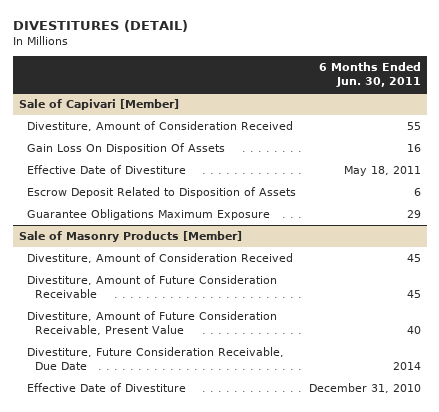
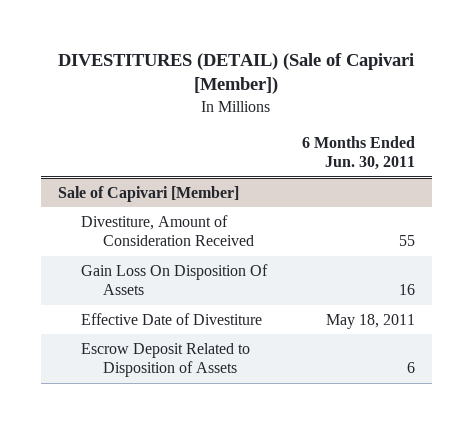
[12,19,188,32] DIVESTITURES (DETAIL) -> [58,52,415,95] DIVESTITURES (DETAIL) (Sale of Capivari [Member])
[27,208,271,220] Guarantee Obligations Maximum Exposure -> none
[18,230,242,242] Sale of Masonry Products [Member] -> none
[27,252,294,263] Divestiture, Amount of Consideration Received -> none
[27,274,278,299] Divestiture, Amount of Future Consideration Receivable -> none
[27,310,278,336] Divestiture, Amount of Future Consideration Receivable, Present Value -> none
[27,346,285,371] Divestiture, Future Consideration Receivable, Due Date -> none
[27,382,187,392] Effective Date of Divestiture -> none

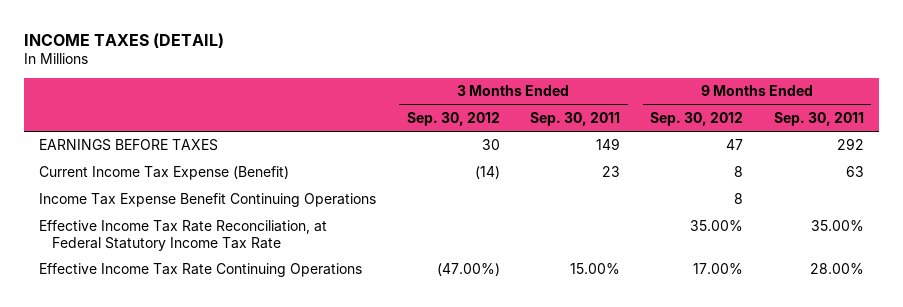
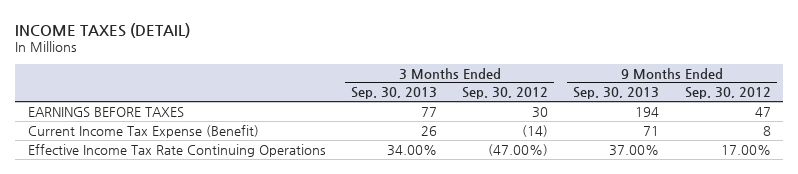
[530,111,621,126] Sep. 30, 2011 -> none
[773,111,864,126] Sep. 30, 2011 -> none
none -> [351,87,438,100] Sep. 30, 2013
none -> [573,87,660,100] Sep. 30, 2013
[39,193,377,208] Income Tax Expense Benefit Continuing Operations -> none
[39,220,328,251] Effective Income Tax Rate Reconciliation, at Federal Statutory Income Tax Rate -> none

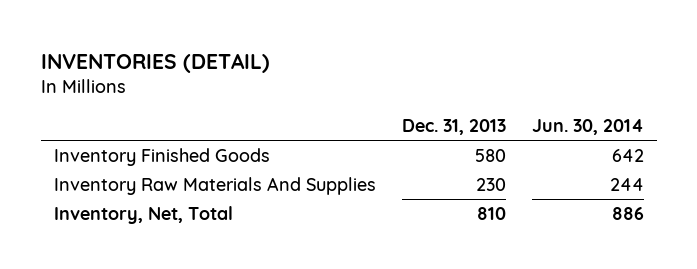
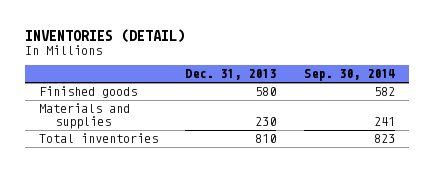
[531,119,644,136] Jun. 30, 2014 -> none
none -> [303,69,395,82] Sep. 30, 2014
[53,147,270,166] Inventory Finished Goods -> [38,86,137,99] Finished goods
[53,176,376,195] Inventory Raw Materials And Supplies -> [38,103,130,130] Materials and supplies
[53,205,233,224] Inventory, Net, Total -> [38,133,158,144] Total inventories

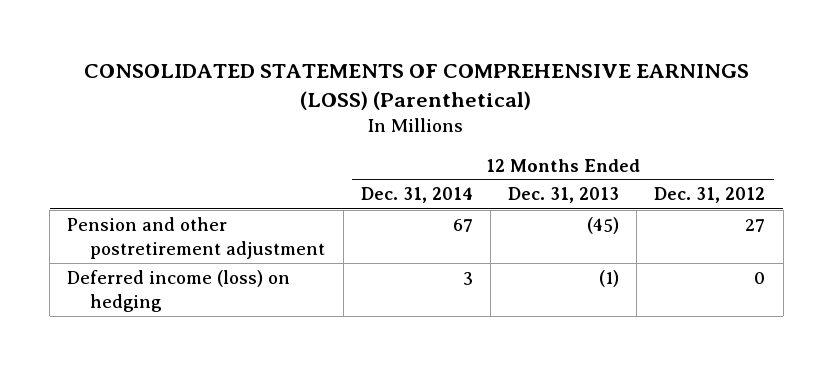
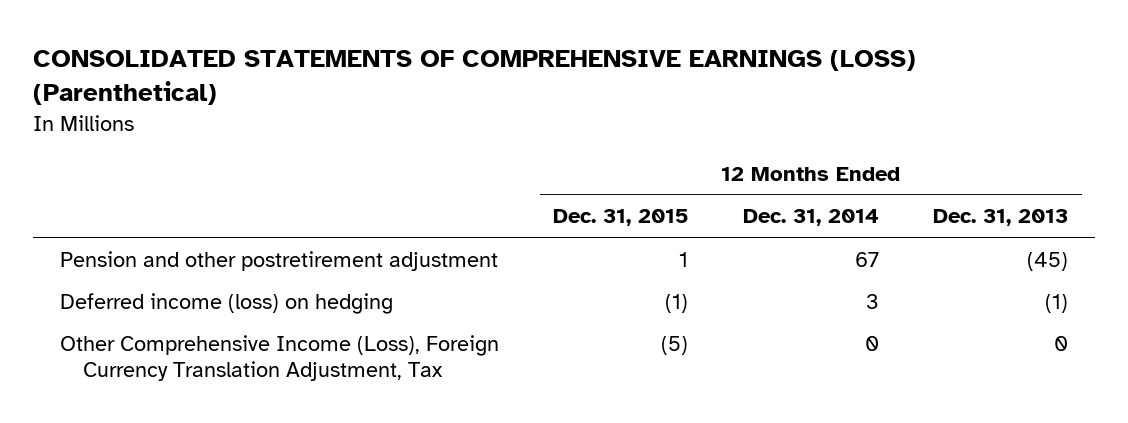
[654,187,766,204] Dec. 31, 2012 -> none
none -> [553,209,689,227] Dec. 31, 2015
none -> [59,334,499,381] Other Comprehensive Income (Loss), Foreign Currency Translation Adjustment, Tax

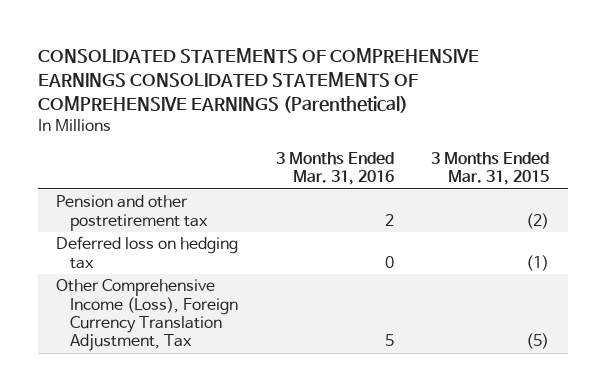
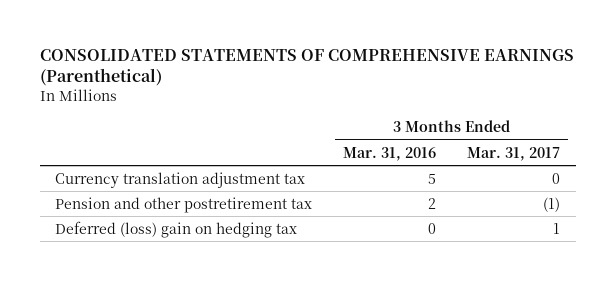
[37,47,479,114] CONSOLIDATED STATEMENTS OF COMPREHENSIVE EARNINGS CONSOLIDATED STATEMENTS OF COMPREHENSIVE EARNINGS (Parenthetical) -> [39,49,574,87] CONSOLIDATED STATEMENTS OF COMPREHENSIVE EARNINGS (Parenthetical)
[431,152,550,186] 3 Months Ended Mar. 31, 2015 -> none
none -> [467,146,561,161] Mar. 31, 2017
none -> [55,171,306,188] Currency translation adjustment tax
[56,279,239,352] Other Comprehensive Income (Loss), Foreign Currency Translation Adjustment, Tax -> none
[56,236,239,269] Deferred loss on hedging tax -> [55,220,298,238] Deferred (loss) gain on hedging tax

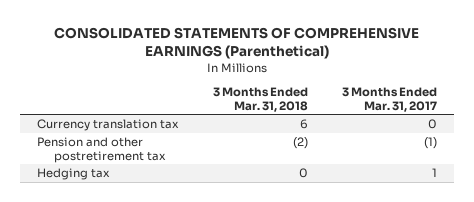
[343,146,437,161] Mar. 31, 2016 -> none
none -> [212,87,308,112] 3 Months Ended Mar. 31, 2018
[55,171,306,188] Currency translation adjustment tax -> [37,119,180,132] Currency translation tax
[55,220,298,238] Deferred (loss) gain on hedging tax -> [37,168,111,181] Hedging tax

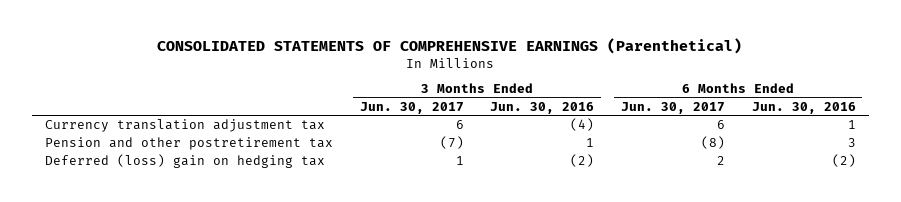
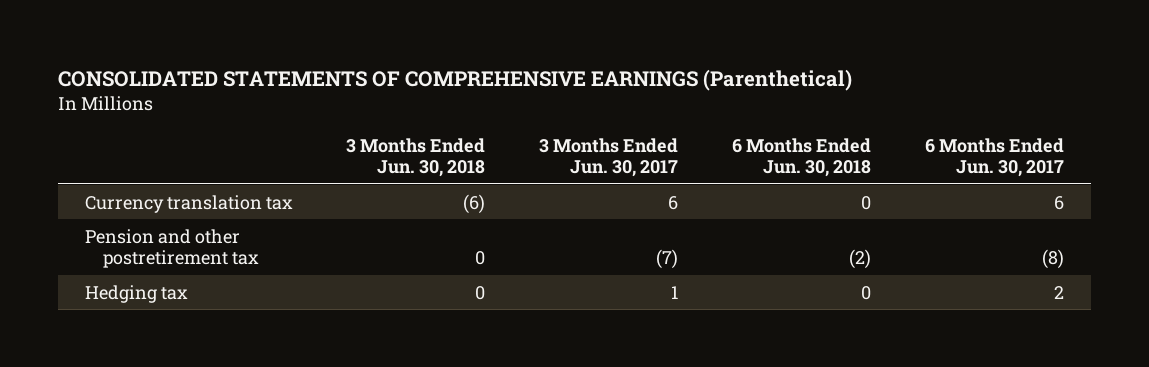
[490,101,595,114] Jun. 30, 2016 -> none
[751,101,856,114] Jun. 30, 2016 -> none
none -> [346,137,486,177] 3 Months Ended Jun. 30, 2018
none -> [732,137,872,177] 6 Months Ended Jun. 30, 2018
[45,119,326,133] Currency translation adjustment tax -> [84,194,293,213] Currency translation tax
[45,154,326,169] Deferred (loss) gain on hedging tax -> [84,284,188,303] Hedging tax

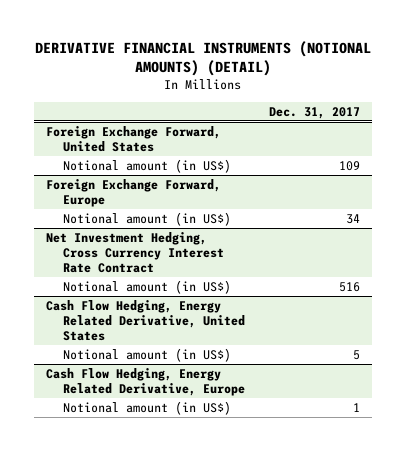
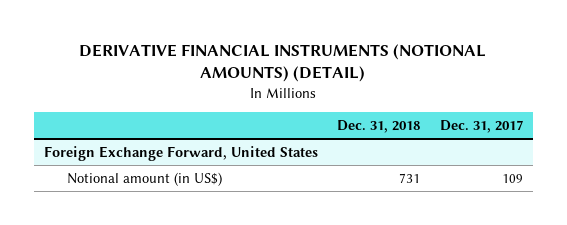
none -> [337,119,421,133] Dec. 31, 2018
[45,178,221,207] Foreign Exchange Forward, Europe -> none
[62,211,231,226] Notional amount (in US$) -> none
[45,231,224,273] Net Investment Hedging, Cross Currency Interest Rate Contract -> none
[62,279,231,294] Notional amount (in US$) -> none
[45,299,245,341] Cash Flow Hedging, Energy Related Derivative, United States -> none
[62,347,231,362] Notional amount (in US$) -> none
[45,367,245,396] Cash Flow Hedging, Energy Related Derivative, Europe -> none
[62,400,231,415] Notional amount (in US$) -> none

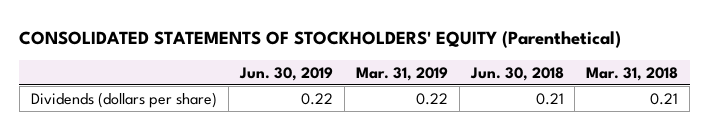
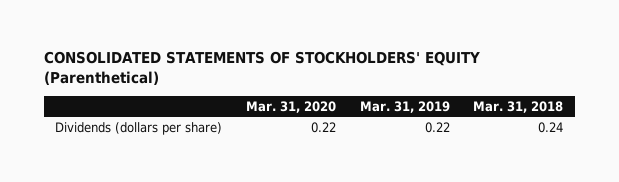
[238,66,333,81] Jun. 30, 2019 -> none
[469,66,564,81] Jun. 30, 2018 -> none
none -> [246,100,337,113] Mar. 31, 2020
[650,92,679,105] 0.21 -> [538,122,564,134] 0.24

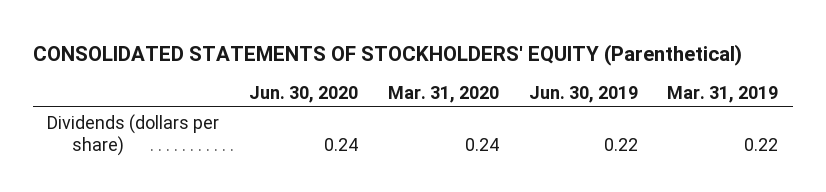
[473,100,564,113] Mar. 31, 2018 -> none
none -> [249,86,359,104] Jun. 30, 2020
none -> [528,86,638,104] Jun. 30, 2019
[311,122,337,134] 0.22 -> [464,138,499,152] 0.24

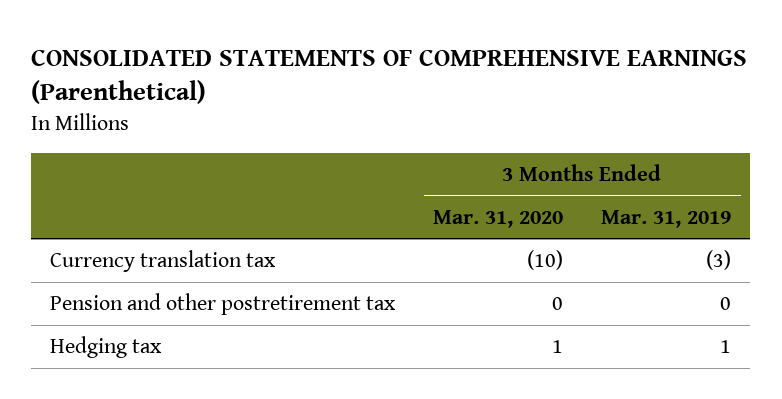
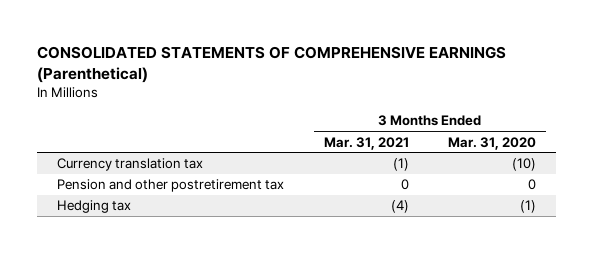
[601,209,732,228] Mar. 31, 2019 -> none
none -> [323,136,409,150] Mar. 31, 2021
[552,340,564,354] 1 -> [520,200,537,214] (1)

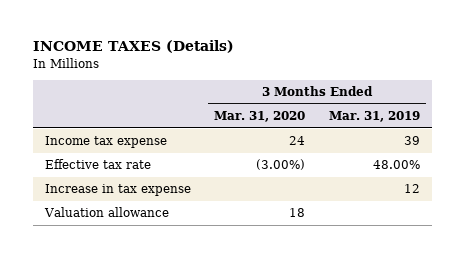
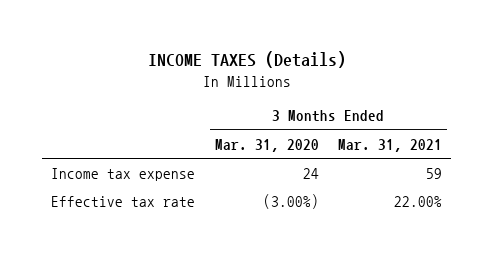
[329,111,421,123] Mar. 31, 2019 -> none
none -> [337,138,442,152] Mar. 31, 2021
[44,184,191,197] Increase in tax expense -> none
[43,207,169,218] Valuation allowance -> none

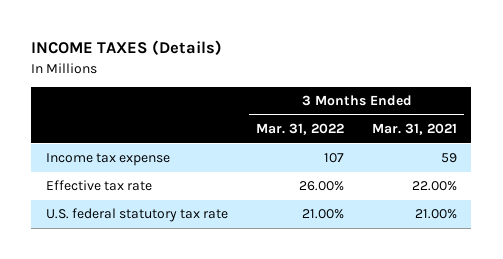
[214,138,319,152] Mar. 31, 2020 -> none
none -> [255,123,344,136] Mar. 31, 2022
none -> [45,208,228,223] U.S. federal statutory tax rate

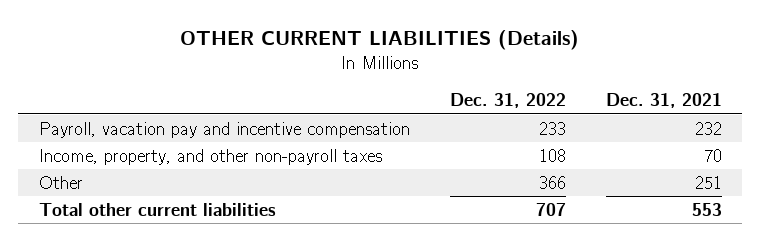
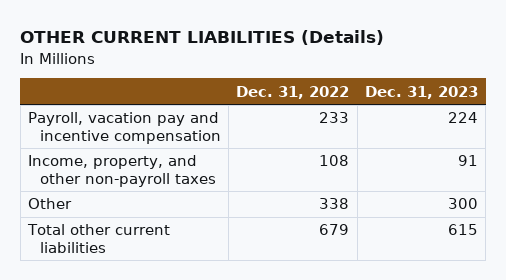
[606,93,723,109] Dec. 31, 2021 -> none
none -> [365,85,479,99] Dec. 31, 2023
[538,175,566,189] 366 -> [319,198,350,210] 338
[535,202,566,216] 707 -> [319,224,350,236] 679

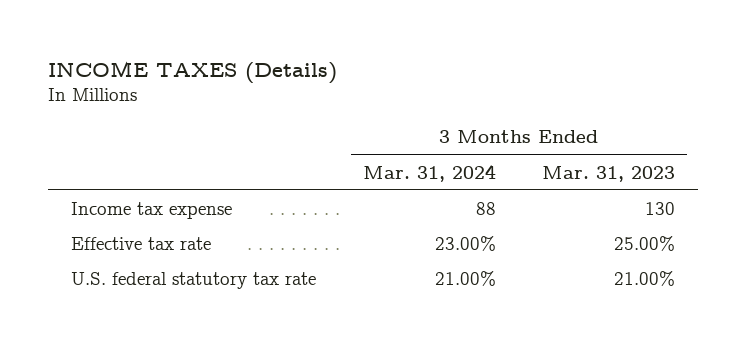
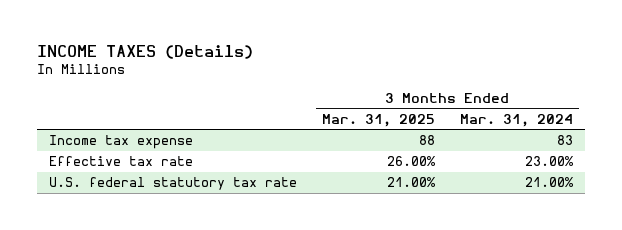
[541,165,675,182] Mar. 31, 2023 -> none
none -> [321,113,435,127] Mar. 31, 2025
[475,201,496,215] 88 -> [556,135,573,146] 83

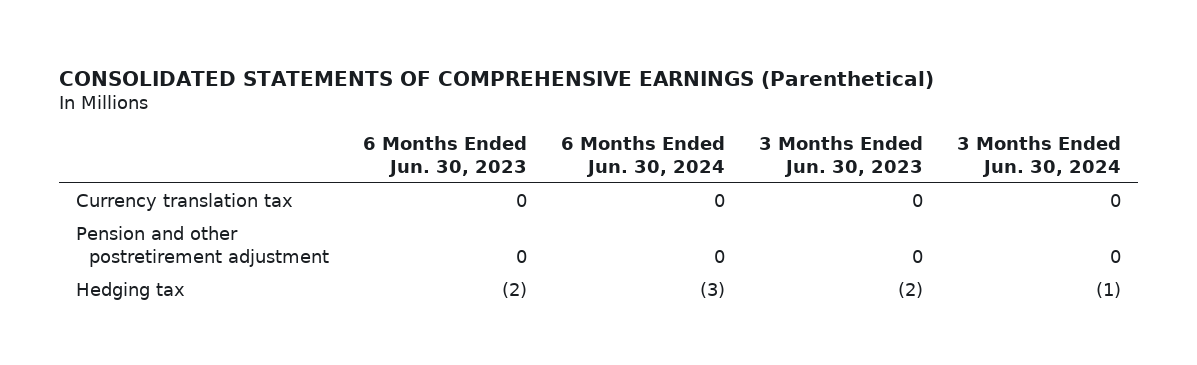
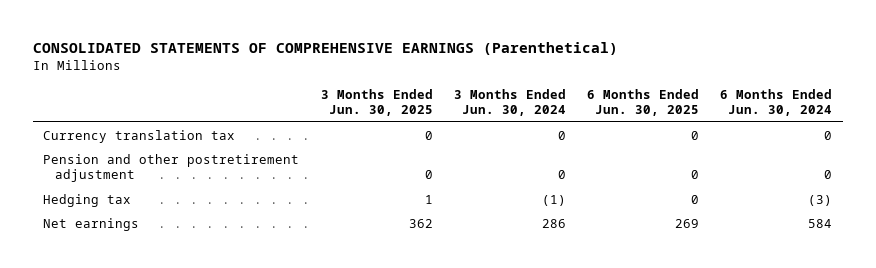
[363,135,528,177] 6 Months Ended Jun. 30, 2023 -> none
[759,135,924,177] 3 Months Ended Jun. 30, 2023 -> none
none -> [320,89,433,117] 3 Months Ended Jun. 30, 2025
none -> [586,89,699,117] 6 Months Ended Jun. 30, 2025
none -> [43,217,140,231] Net earnings

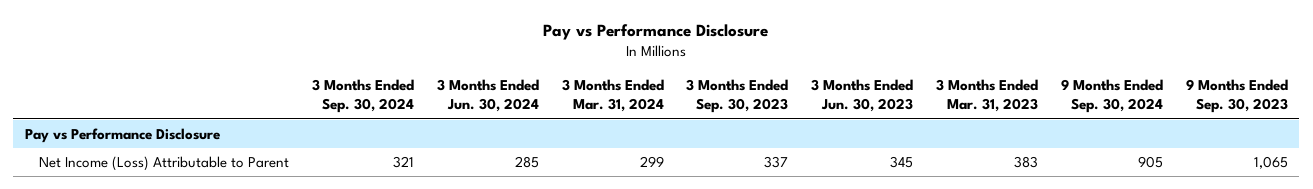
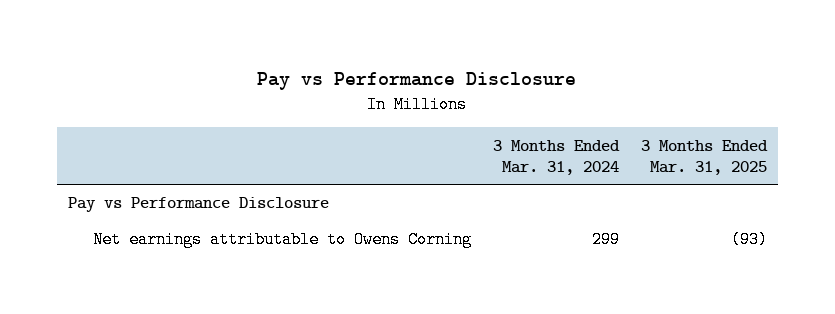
[311,79,414,114] 3 Months Ended Sep. 30, 2024 -> none
[436,79,539,113] 3 Months Ended Jun. 30, 2024 -> none
[686,79,789,114] 3 Months Ended Sep. 30, 2023 -> none
[811,79,914,113] 3 Months Ended Jun. 30, 2023 -> none
[936,79,1039,113] 3 Months Ended Mar. 31, 2023 -> none
[1061,79,1164,114] 9 Months Ended Sep. 30, 2024 -> none
[1185,79,1288,114] 9 Months Ended Sep. 30, 2023 -> none
none -> [641,139,769,176] 3 Months Ended Mar. 31, 2025
[38,156,289,172] Net Income (Loss) Attributable to Parent -> [93,231,473,249] Net earnings attributable to Owens Corning

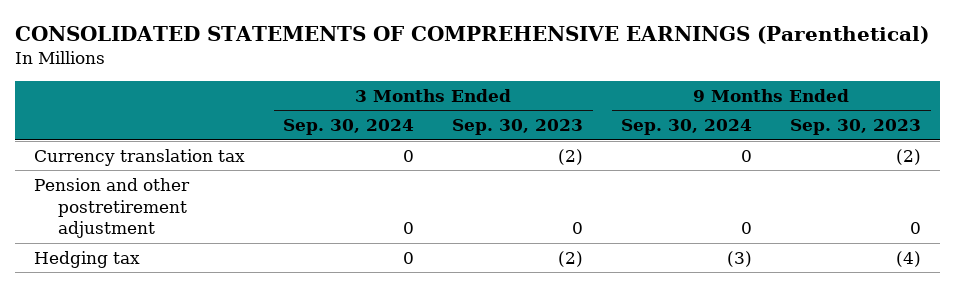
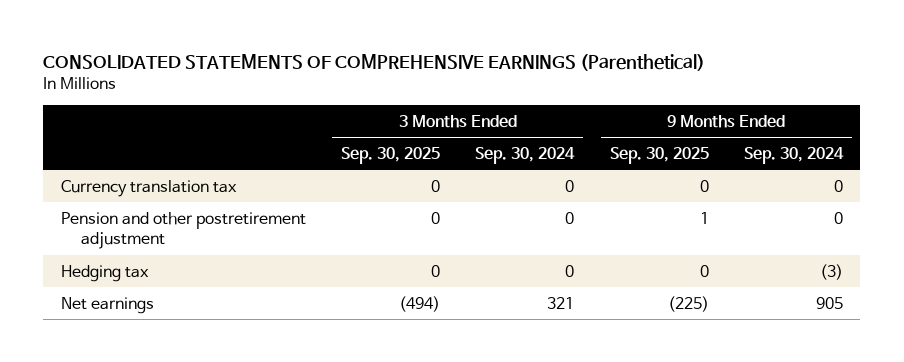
[452,119,584,136] Sep. 30, 2023 -> none
[790,119,922,136] Sep. 30, 2023 -> none
none -> [341,147,441,165] Sep. 30, 2025
none -> [609,147,709,165] Sep. 30, 2025
none -> [60,296,154,314] Net earnings

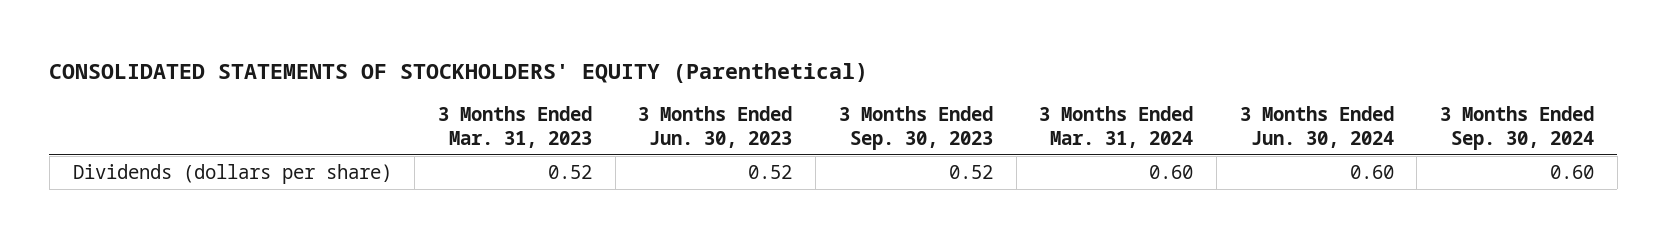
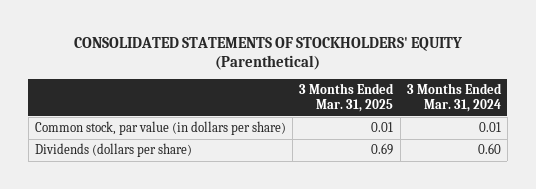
[437,105,592,148] 3 Months Ended Mar. 31, 2023 -> none
[638,105,793,148] 3 Months Ended Jun. 30, 2023 -> none
[838,105,993,150] 3 Months Ended Sep. 30, 2023 -> none
[1239,105,1394,148] 3 Months Ended Jun. 30, 2024 -> none
[1440,105,1595,150] 3 Months Ended Sep. 30, 2024 -> none
none -> [299,83,395,112] 3 Months Ended Mar. 31, 2025
none -> [35,121,287,136] Common stock, par value (in dollars per share)

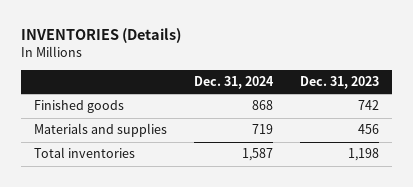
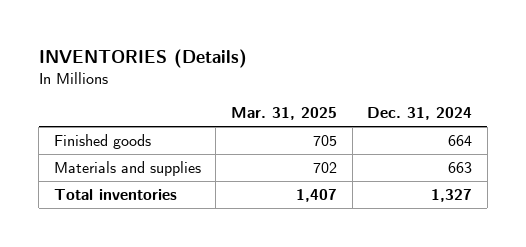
[299,76,379,90] Dec. 31, 2023 -> none
none -> [231,107,338,121] Mar. 31, 2025
[252,100,274,111] 868 -> [448,135,473,147] 664
[252,124,274,135] 719 -> [448,162,473,174] 663
[242,148,274,162] 1,587 -> [431,189,473,203] 1,327

